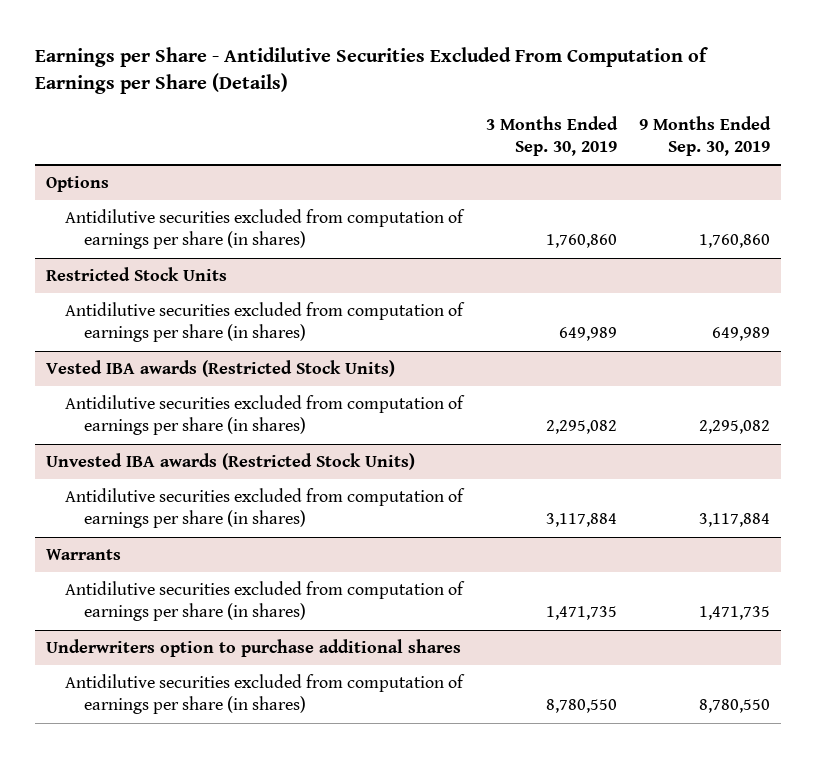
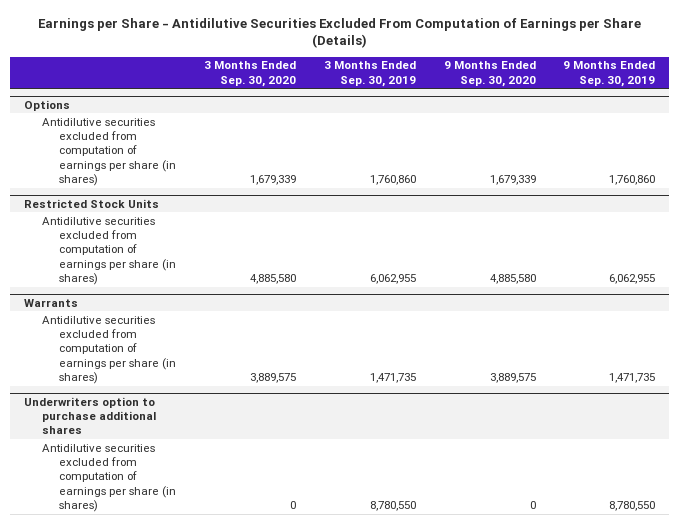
none -> [204,61,297,87] 3 Months Ended Sep. 30, 2020
none -> [443,61,536,87] 9 Months Ended Sep. 30, 2020
[46,360,396,378] Vested IBA awards (Restricted Stock Units) -> none
[65,395,466,436] Antidilutive securities excluded from computation of earnings per share (in shares) -> none
[46,453,416,471] Unvested IBA awards (Restricted Stock Units) -> none
[65,488,466,529] Antidilutive securities excluded from computation of earnings per share (in shares) -> none
[558,327,617,342] 649,989 -> [369,273,416,284] 6,062,955
[711,327,770,342] 649,989 -> [609,273,656,284] 6,062,955

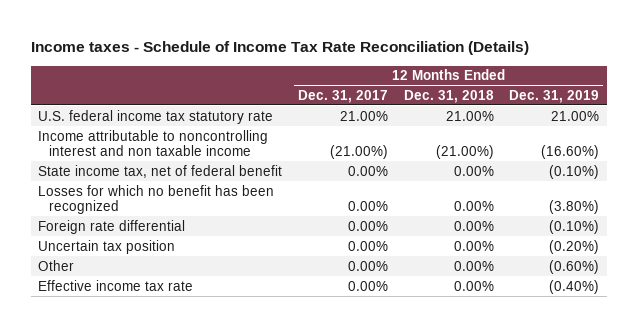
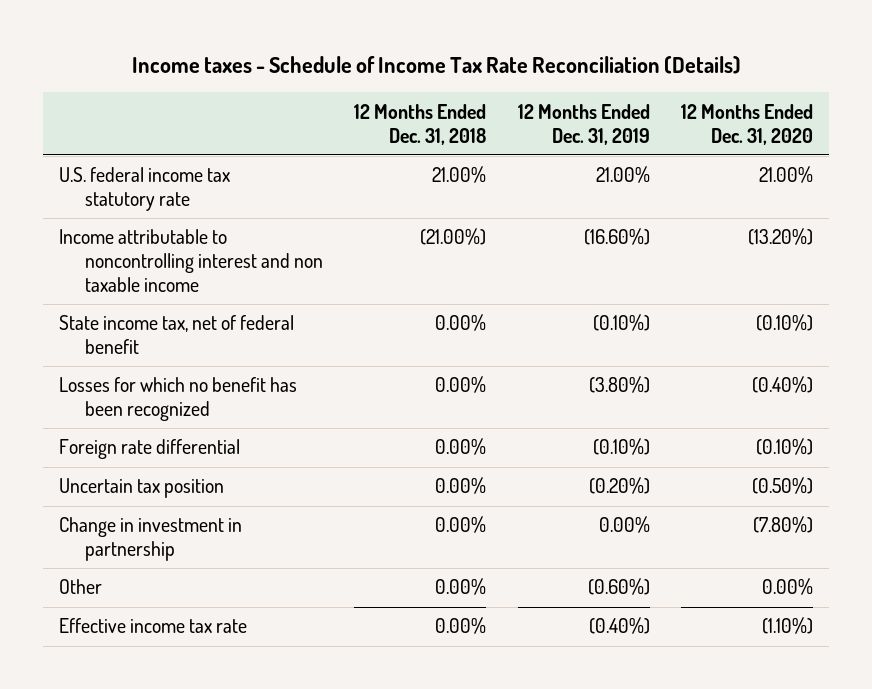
[298,89,389,103] Dec. 31, 2017 -> none
none -> [680,103,813,145] 12 Months Ended Dec. 31, 2020
none -> [58,517,242,562] Change in investment in partnership

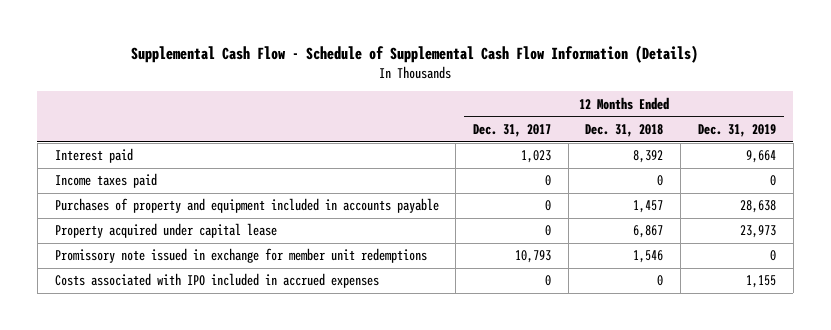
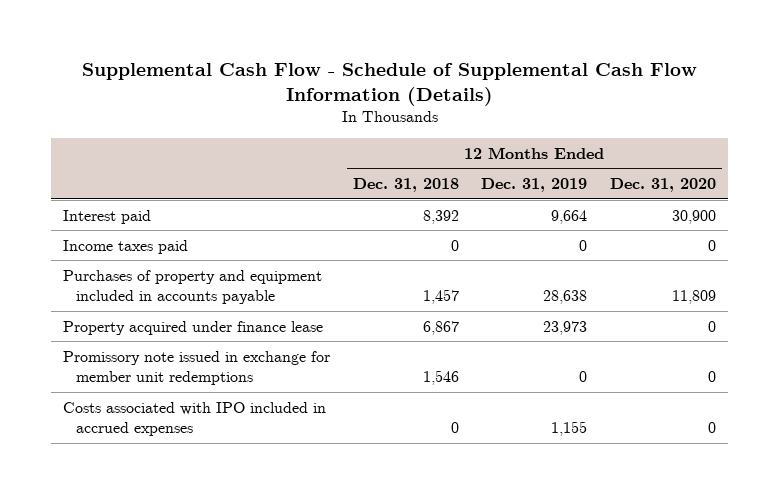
[473,124,552,138] Dec. 31, 2017 -> none
none -> [610,178,717,193] Dec. 31, 2020
[54,223,277,239] Property acquired under capital lease -> [62,320,323,335] Property acquired under finance lease

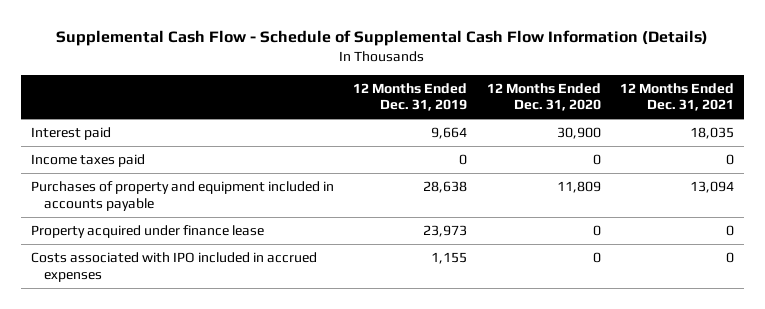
[352,178,459,193] Dec. 31, 2018 -> none
none -> [620,82,735,112] 12 Months Ended Dec. 31, 2021
[62,350,330,386] Promissory note issued in exchange for member unit redemptions -> none

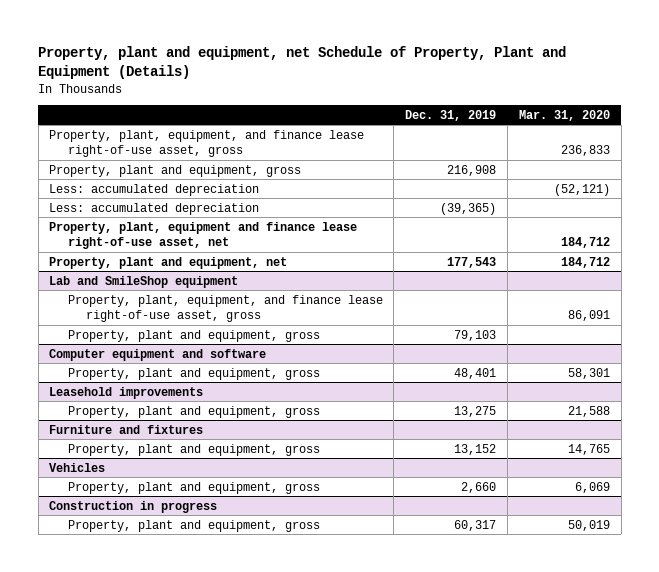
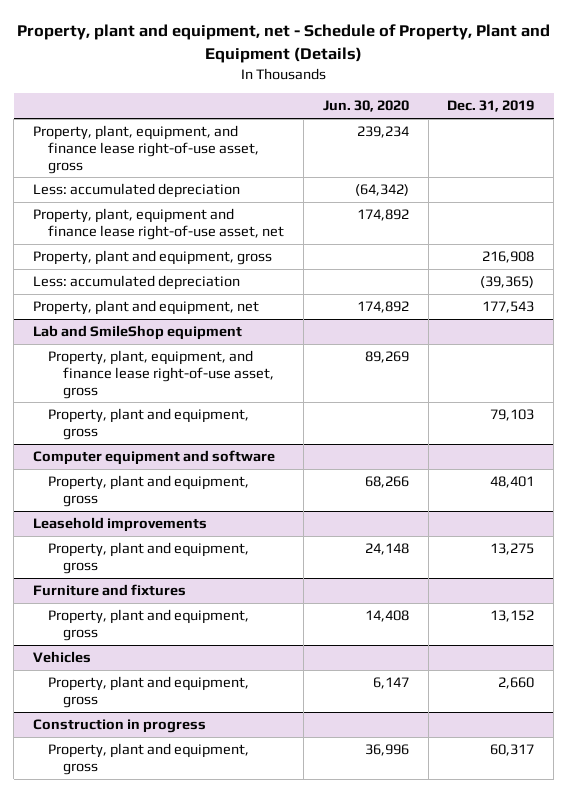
[38,46,567,80] Property, plant and equipment, net Schedule of Property, Plant and Equipment (Details) -> [16,24,550,63] Property, plant and equipment, net - Schedule of Property, Plant and Equipment (Details)
[518,109,610,121] Mar. 31, 2020 -> none
none -> [322,100,409,113] Jun. 30, 2020
[49,164,302,177] Property, plant and equipment, gross -> [33,250,273,266] Property, plant and equipment, gross
[49,202,260,215] Less: accumulated depreciation -> [33,275,241,291] Less: accumulated depreciation

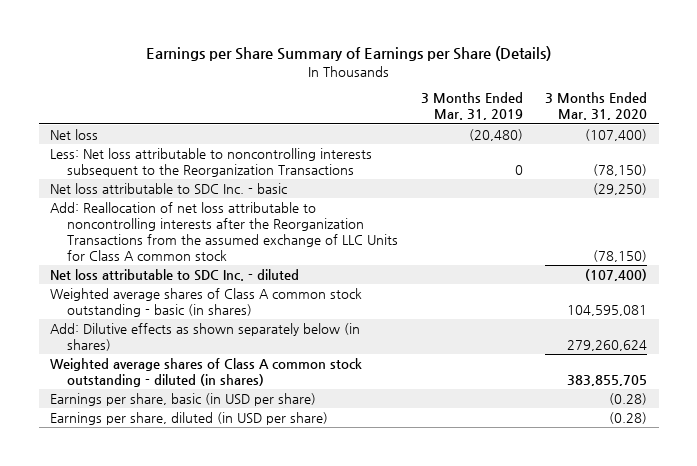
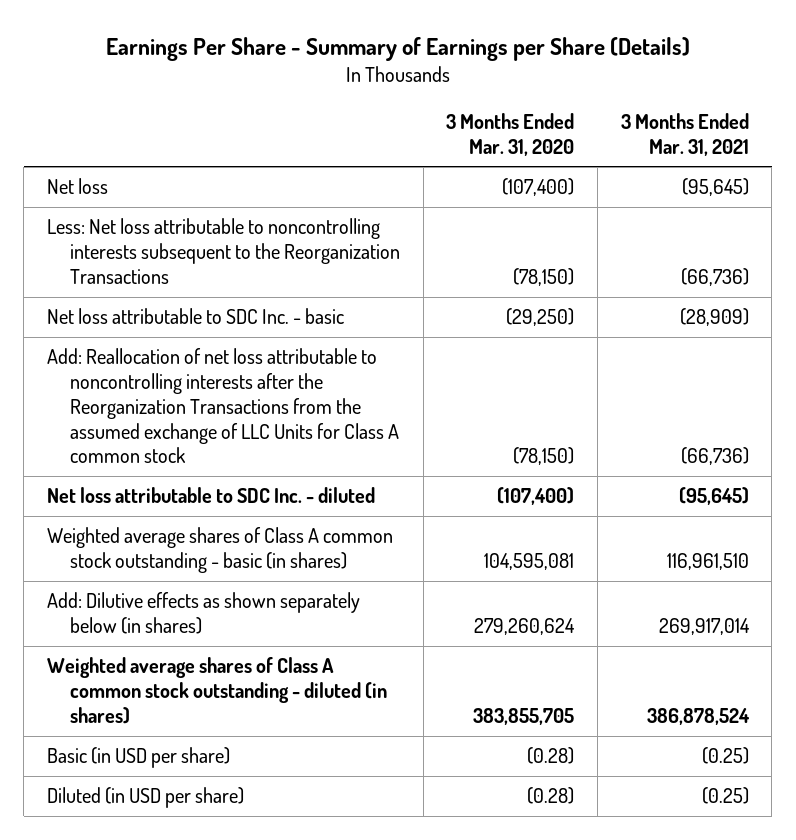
[145,46,551,62] Earnings per Share Summary of Earnings per Share (Details) -> [105,36,690,61] Earnings Per Share - Summary of Earnings per Share (Details)
[420,92,523,121] 3 Months Ended Mar. 31, 2019 -> none
none -> [620,112,749,156] 3 Months Ended Mar. 31, 2021
[49,393,316,407] Earnings per share, basic (in USD per share) -> [47,747,231,769] Basic (in USD per share)
[49,412,328,426] Earnings per share, diluted (in USD per share) -> [47,787,245,809] Diluted (in USD per share)

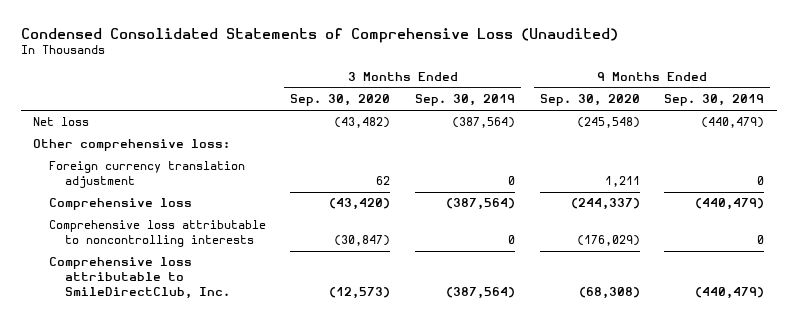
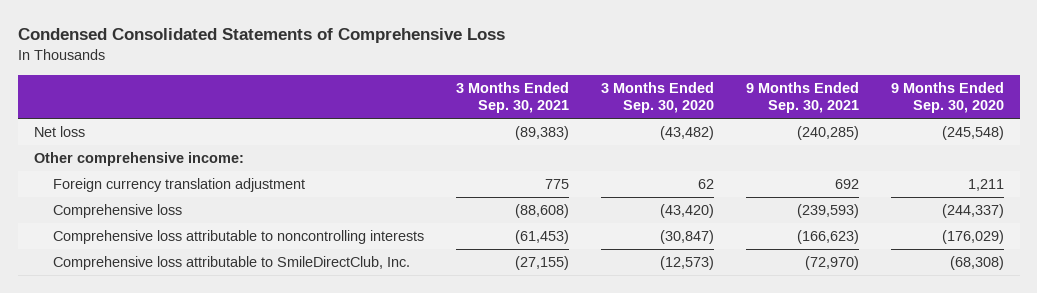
[20,27,618,43] Condensed Consolidated Statements of Comprehensive Loss (Unaudited) -> [17,28,505,44] Condensed Consolidated Statements of Comprehensive Loss
[415,94,516,107] Sep. 30, 2019 -> none
[664,94,765,107] Sep. 30, 2019 -> none
none -> [455,81,569,114] 3 Months Ended Sep. 30, 2021
none -> [745,81,859,114] 9 Months Ended Sep. 30, 2021
[33,139,231,152] Other comprehensive loss: -> [33,152,244,167] Other comprehensive income:

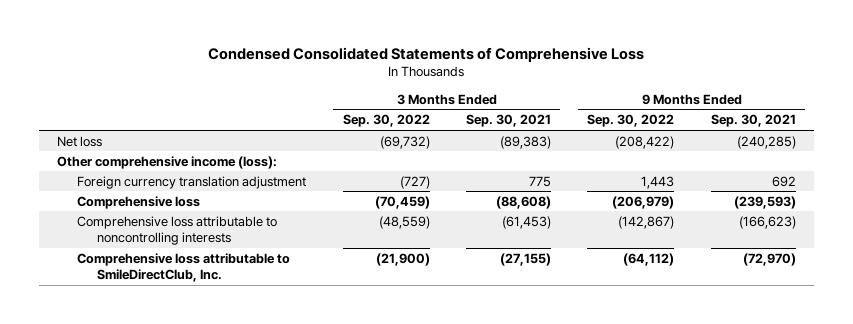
[600,81,714,114] 3 Months Ended Sep. 30, 2020 -> none
[890,81,1004,114] 9 Months Ended Sep. 30, 2020 -> none
none -> [342,114,430,128] Sep. 30, 2022
none -> [587,114,675,128] Sep. 30, 2022
[33,152,244,167] Other comprehensive income: -> [56,155,277,169] Other comprehensive income (loss):

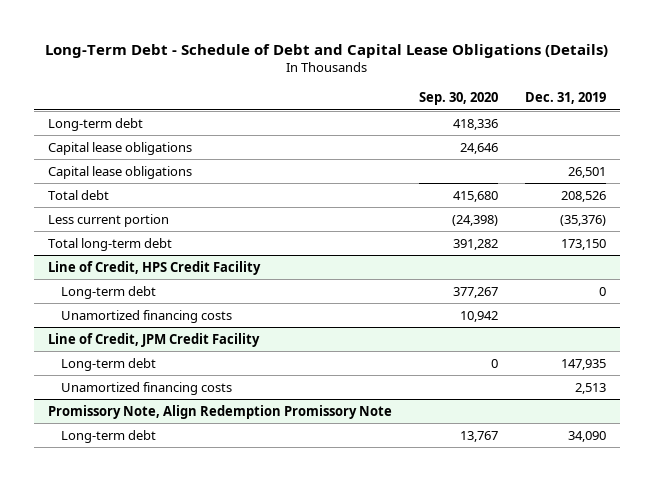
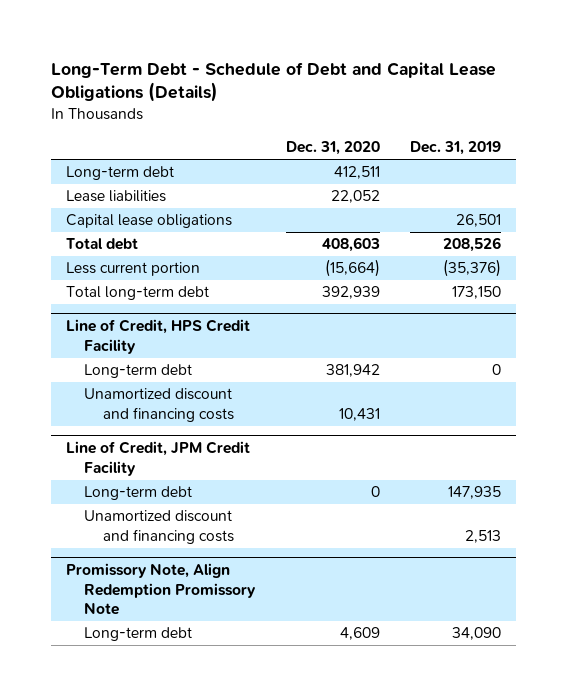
[419,92,499,106] Sep. 30, 2020 -> none
none -> [285,141,380,156] Dec. 31, 2020
[47,141,192,155] Capital lease obligations -> [65,190,166,203] Lease liabilities
[60,309,232,323] Unamortized financing costs -> [84,388,235,422] Unamortized discount and financing costs
[60,381,232,395] Unamortized financing costs -> [84,510,235,544] Unamortized discount and financing costs

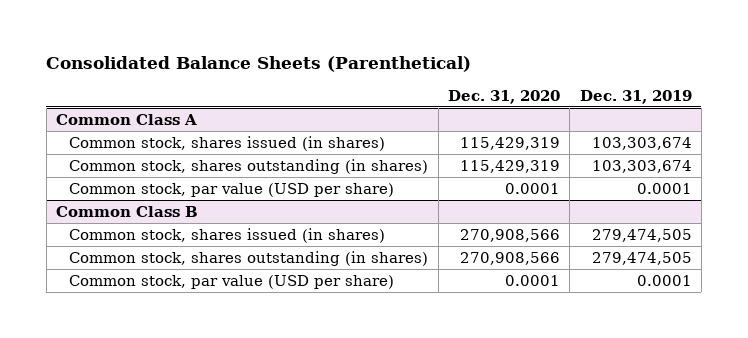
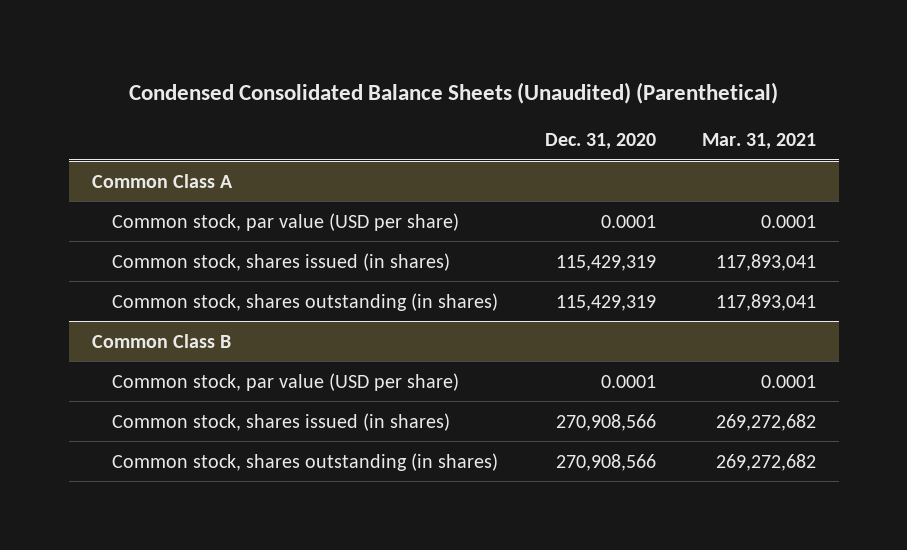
[46,56,472,73] Consolidated Balance Sheets (Parenthetical) -> [128,81,778,104] Condensed Consolidated Balance Sheets (Unaudited) (Parenthetical)
[579,89,692,104] Dec. 31, 2019 -> none
none -> [701,133,816,150] Mar. 31, 2021
[69,182,395,197] Common stock, par value (USD per share) -> [112,212,460,231] Common stock, par value (USD per share)
[69,274,395,289] Common stock, par value (USD per share) -> [112,372,460,391] Common stock, par value (USD per share)

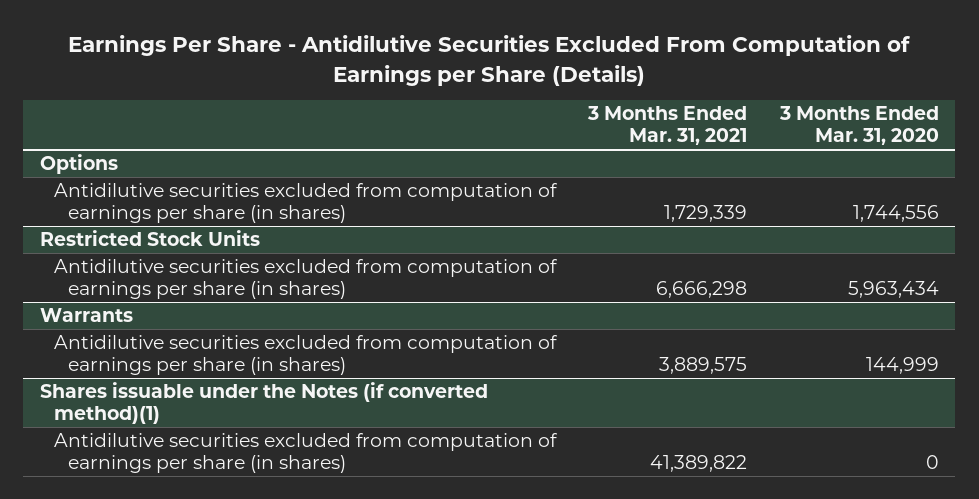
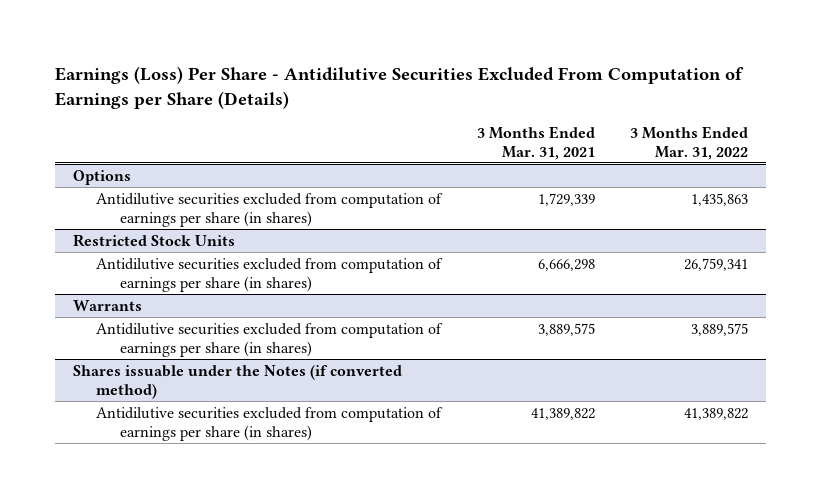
[68,35,911,86] Earnings Per Share - Antidilutive Securities Excluded From Computation of Earnings per Share (Details) -> [54,65,744,109] Earnings (Loss) Per Share - Antidilutive Securities Excluded From Computation of Earnings per Share (Details)
[779,106,940,146] 3 Months Ended Mar. 31, 2020 -> none
none -> [630,125,749,160] 3 Months Ended Mar. 31, 2022
[39,381,488,424] Shares issuable under the Notes (if converted method)(1) -> [72,364,402,399] Shares issuable under the Notes (if converted method)

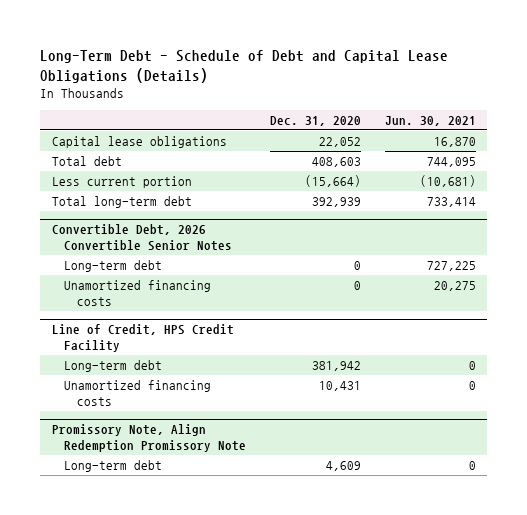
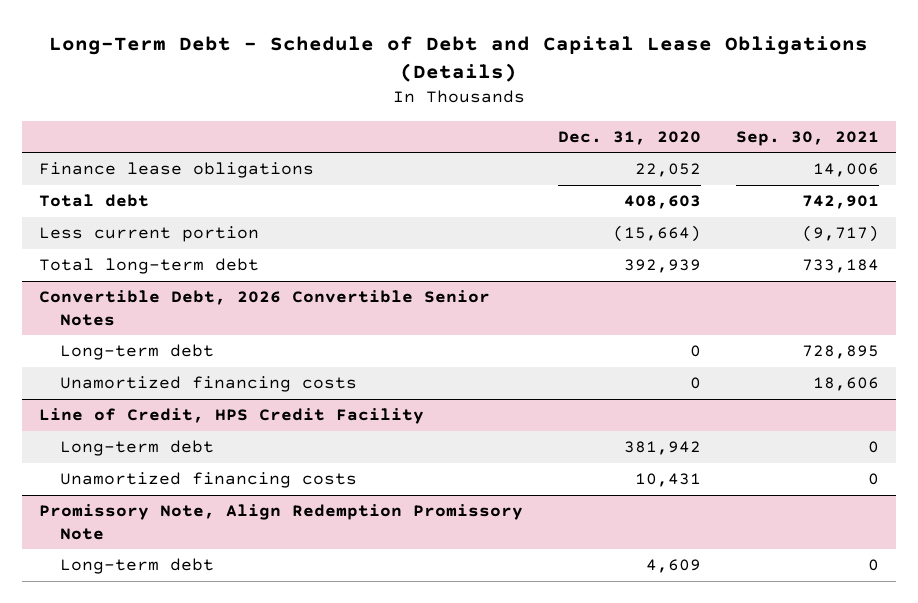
[384,116,476,127] Jun. 30, 2021 -> none
none -> [735,130,879,146] Sep. 30, 2021
[51,136,227,149] Capital lease obligations -> [39,162,315,179] Finance lease obligations

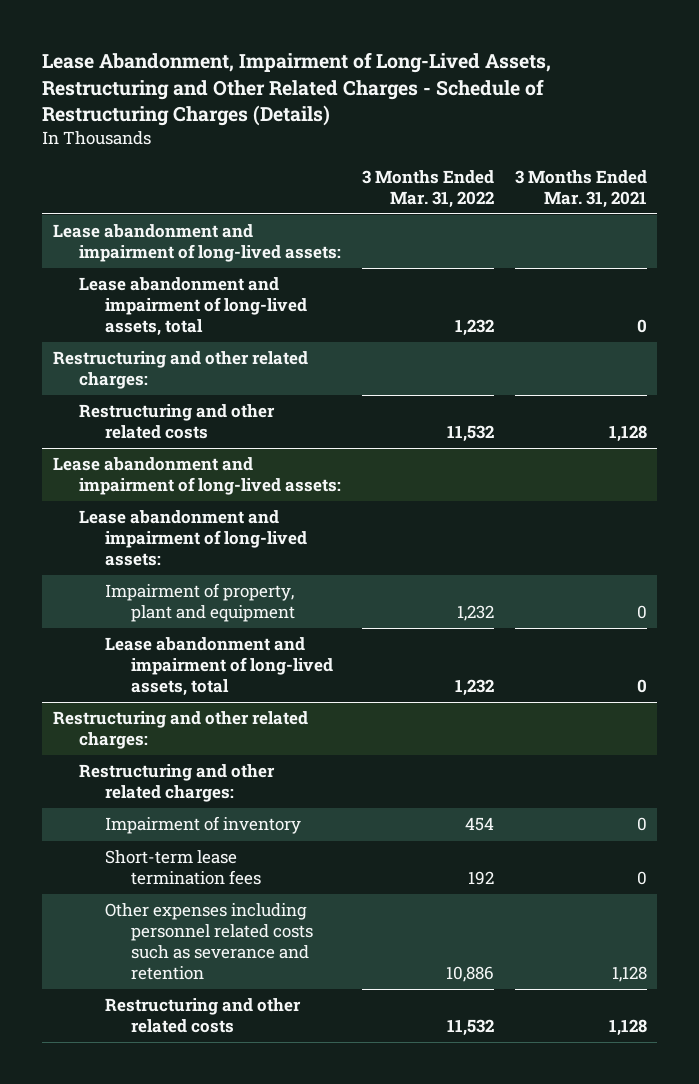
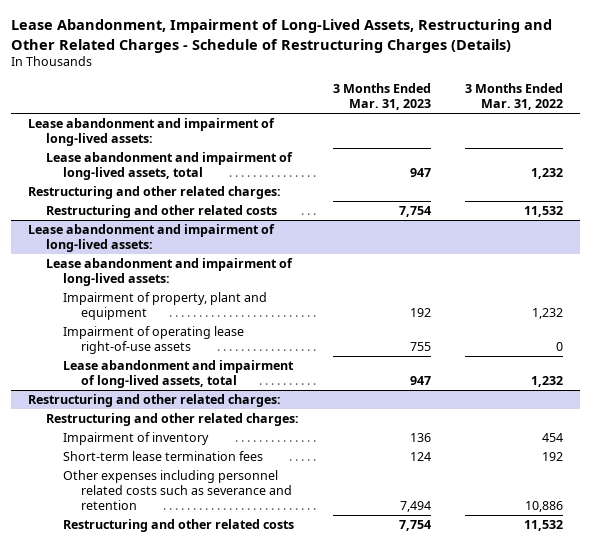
[514,169,647,208] 3 Months Ended Mar. 31, 2021 -> none
none -> [332,83,431,110] 3 Months Ended Mar. 31, 2023
none -> [63,326,245,354] Impairment of operating lease right-of-use assets

